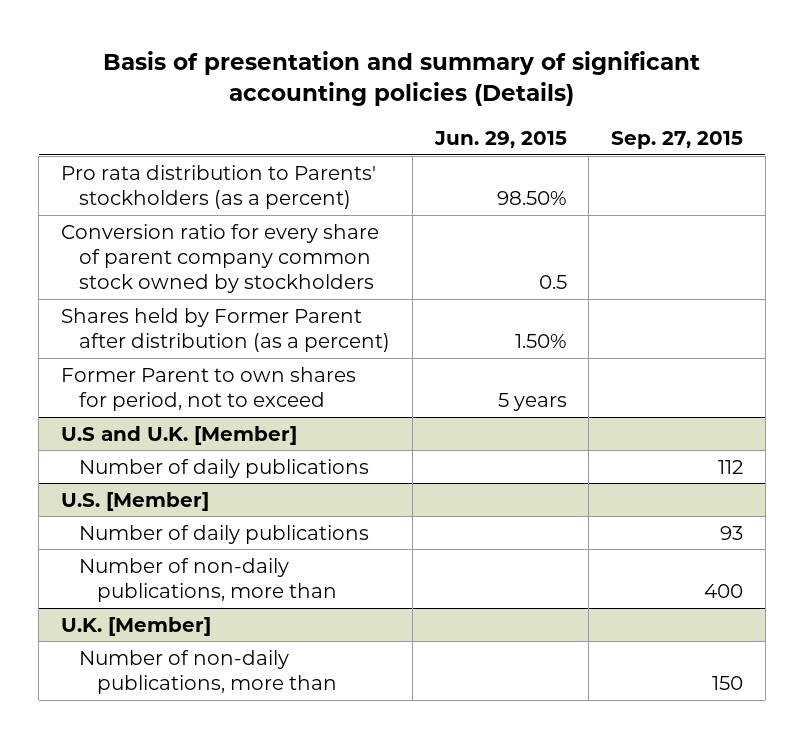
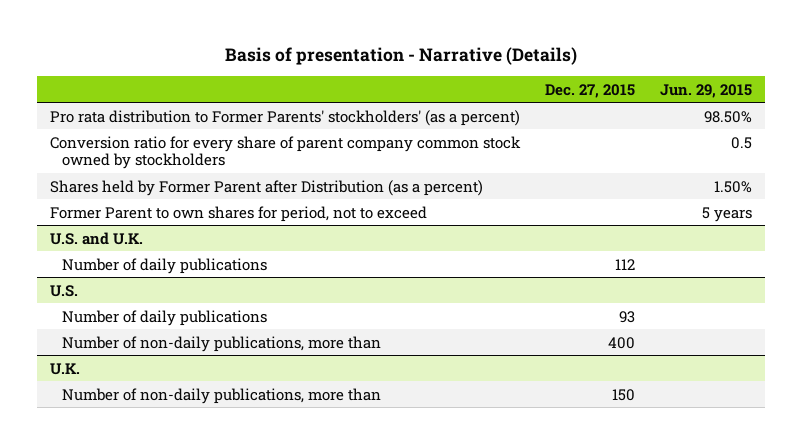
[102,51,700,107] Basis of presentation and summary of significant accounting policies (Details) -> [225,46,578,65] Basis of presentation - Narrative (Details)
[610,131,743,150] Sep. 27, 2015 -> none
none -> [545,83,636,98] Dec. 27, 2015
[61,164,377,209] Pro rata distribution to Parents' stockholders (as a percent) -> [49,109,520,126] Pro rata distribution to Former Parents' stockholders' (as a percent)
[61,307,391,352] Shares held by Former Parent after distribution (as a percent) -> [49,179,483,196] Shares held by Former Parent after Distribution (as a percent)
[61,425,298,445] U.S and U.K. [Member] -> [49,231,143,245] U.S. and U.K.
[61,491,210,511] U.S. [Member] -> [49,284,78,297] U.S.
[61,616,212,636] U.K. [Member] -> [49,362,80,375] U.K.

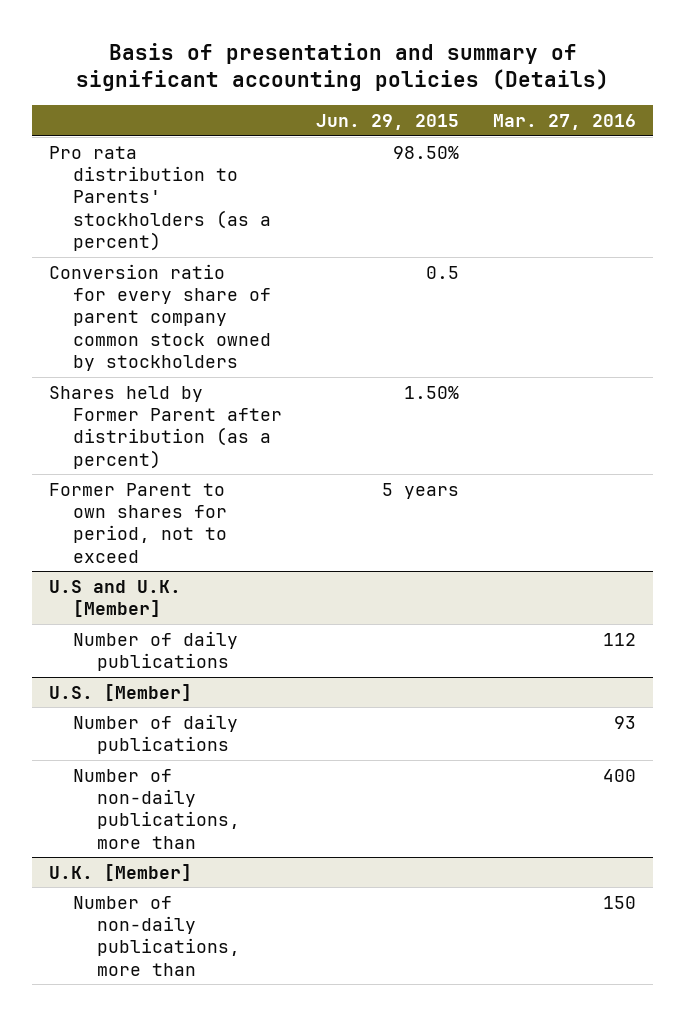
[225,46,578,65] Basis of presentation - Narrative (Details) -> [75,42,609,92] Basis of presentation and summary of significant accounting policies (Details)
[545,83,636,98] Dec. 27, 2015 -> none
none -> [492,113,636,130] Mar. 27, 2016
[49,109,520,126] Pro rata distribution to Former Parents' stockholders' (as a percent) -> [49,145,272,252] Pro rata distribution to Parents' stockholders (as a percent)
[49,179,483,196] Shares held by Former Parent after Distribution (as a percent) -> [49,385,283,469] Shares held by Former Parent after distribution (as a percent)
[49,231,143,245] U.S. and U.K. -> [49,579,182,618] U.S and U.K. [Member]
[49,284,78,297] U.S. -> [49,683,193,701] U.S. [Member]
[49,362,80,375] U.K. -> [49,863,193,881] U.K. [Member]

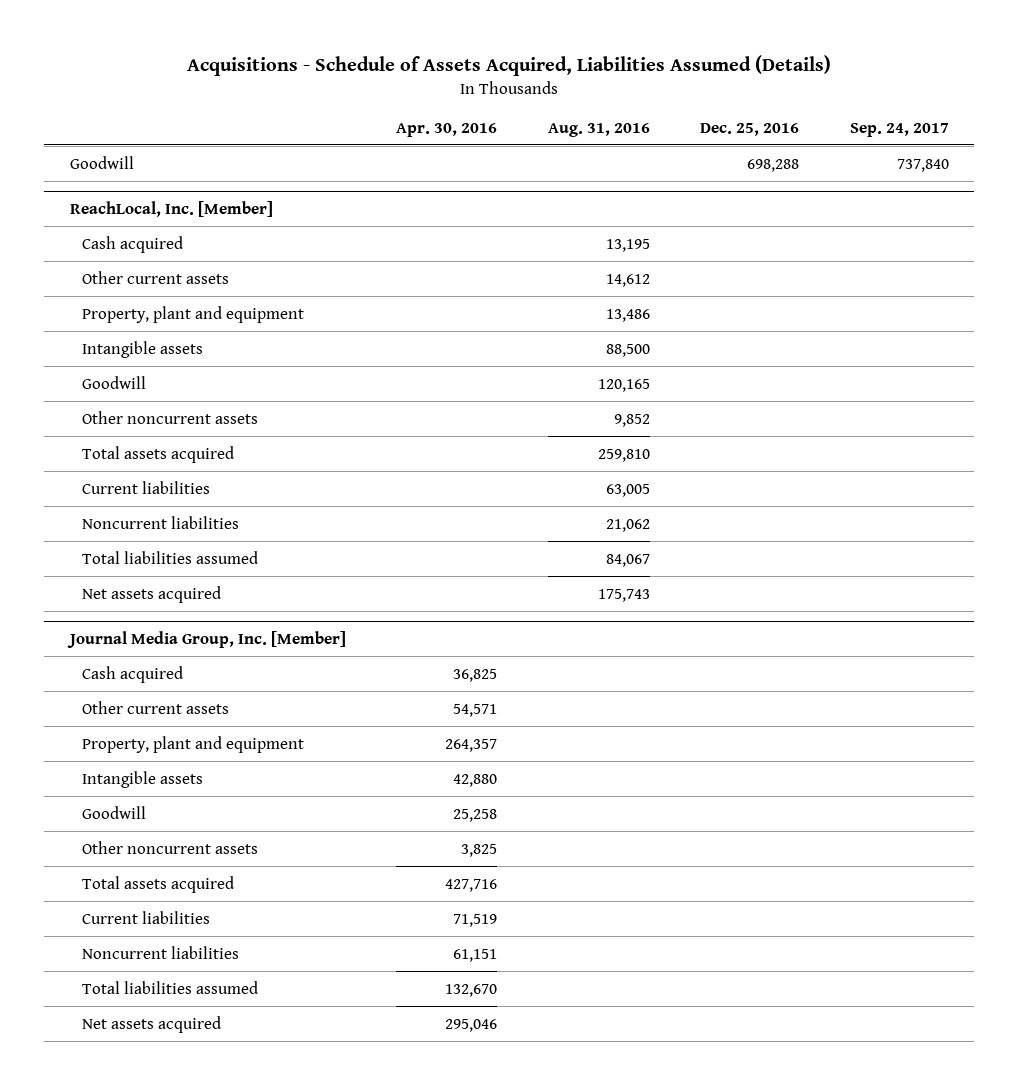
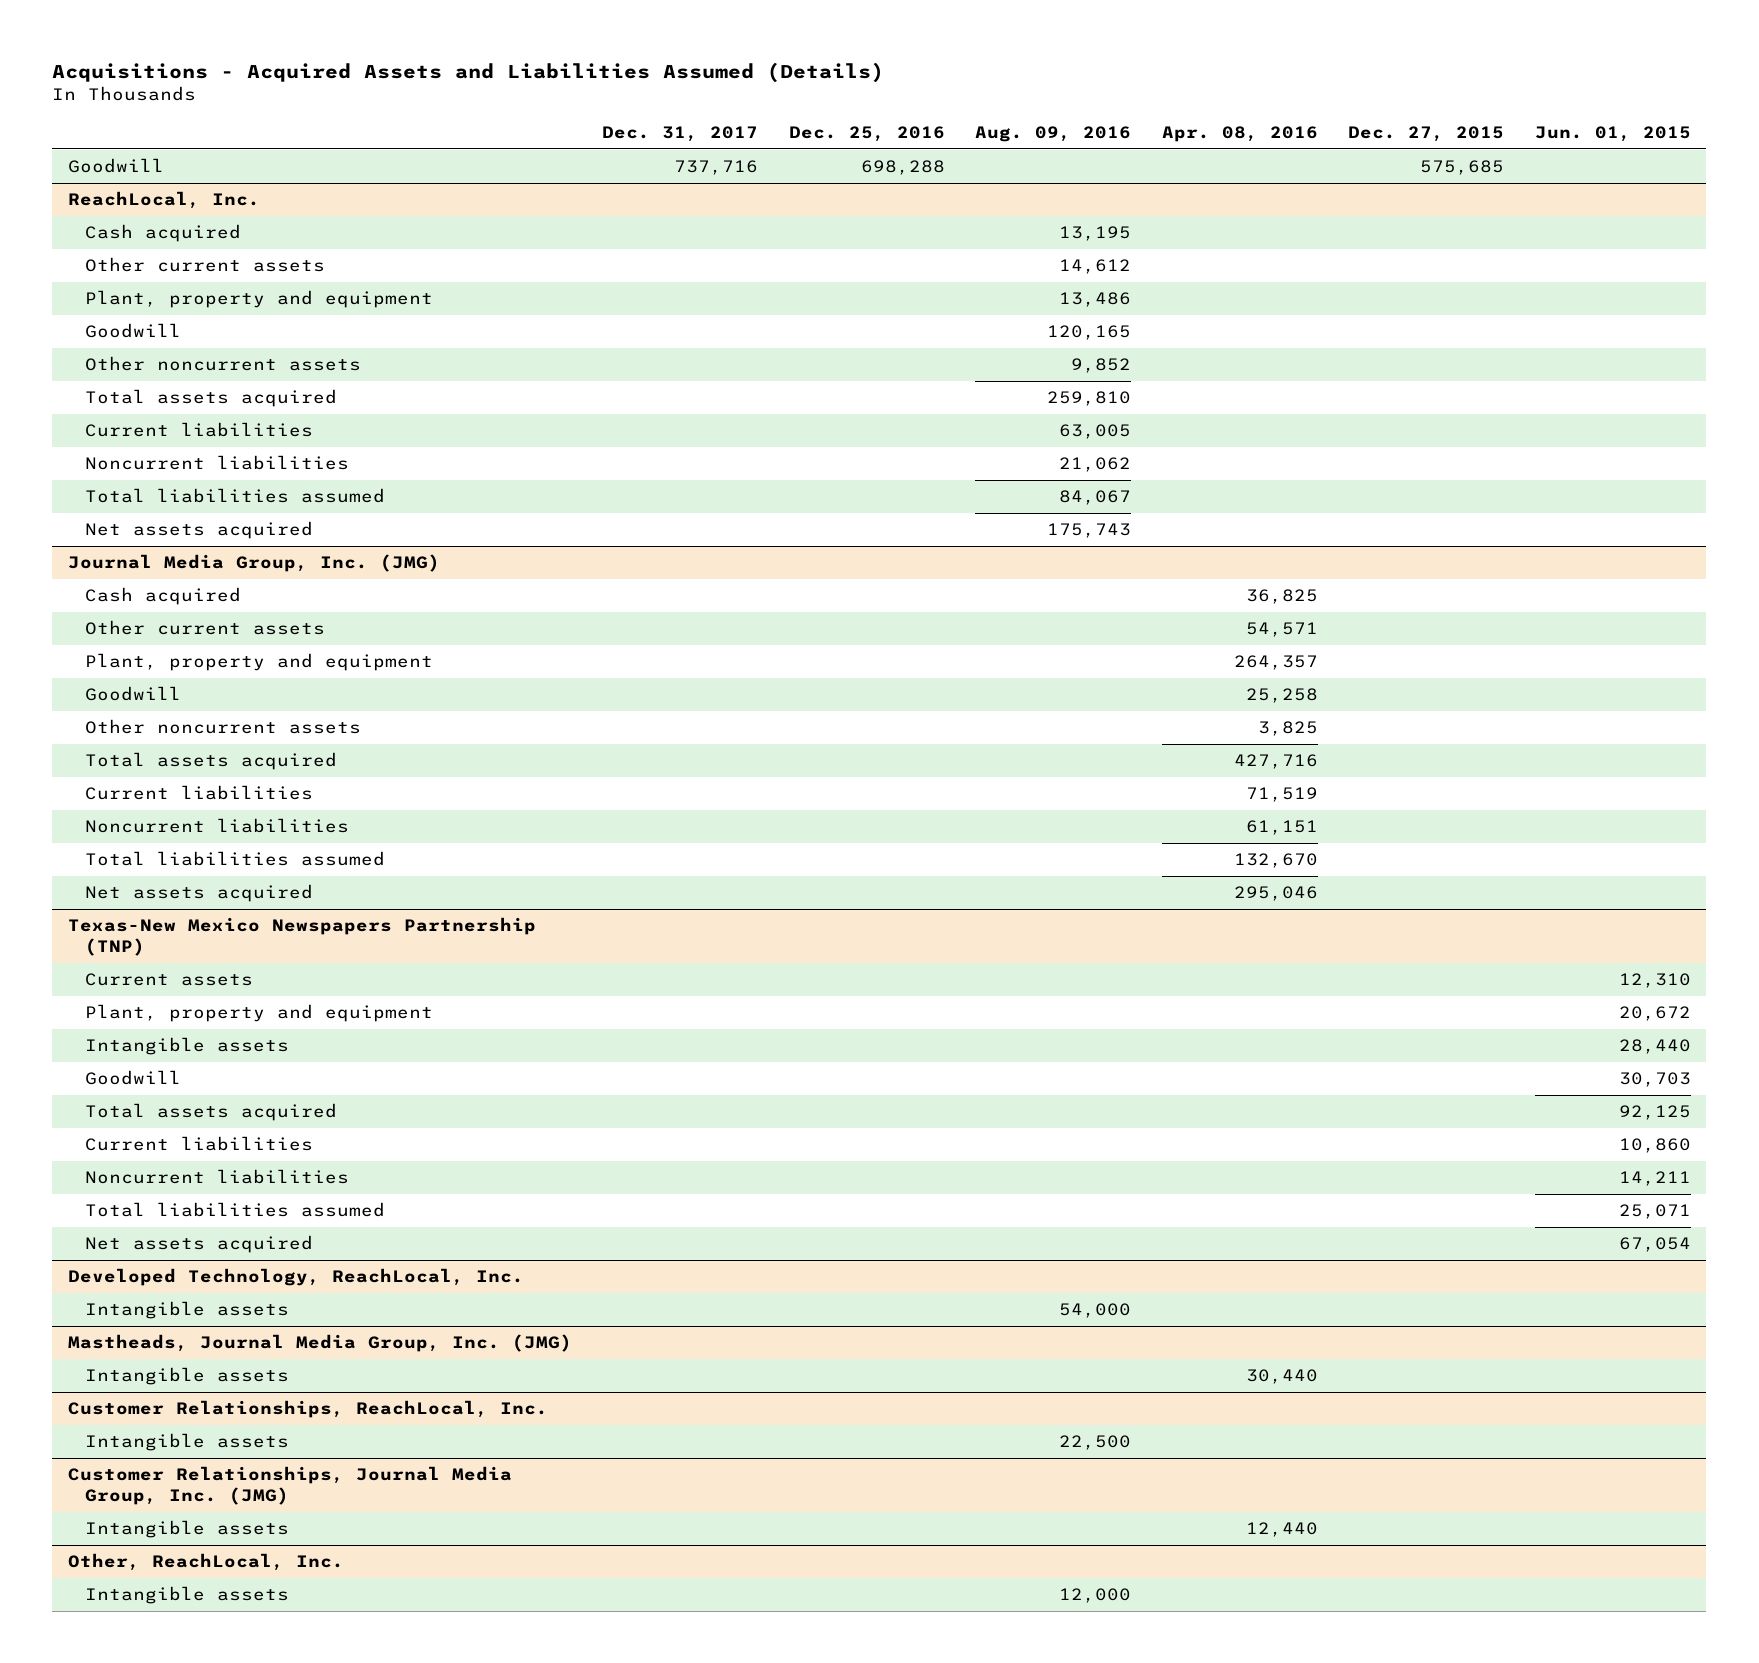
[187,54,832,76] Acquisitions - Schedule of Assets Acquired, Liabilities Assumed (Details) -> [52,61,885,83] Acquisitions - Acquired Assets and Liabilities Assumed (Details)
[396,122,498,137] Apr. 30, 2016 -> none
[547,122,650,137] Aug. 31, 2016 -> none
[849,122,949,137] Sep. 24, 2017 -> none
none -> [602,126,759,143] Dec. 31, 2017
none -> [975,126,1132,143] Aug. 09, 2016
none -> [1161,126,1318,143] Apr. 08, 2016
none -> [1348,126,1505,143] Dec. 27, 2015
none -> [1535,126,1692,143] Jun. 01, 2015
[69,201,273,218] ReachLocal, Inc. [Member] -> [67,191,260,210] ReachLocal, Inc.
[81,340,203,358] Intangible assets -> none
[81,305,304,323] Property, plant and equipment -> [84,290,433,309] Plant, property and equipment
[66,631,346,649] Journal Media Group, Inc. [Member] -> [67,554,440,573] Journal Media Group, Inc. (JMG)
[81,770,203,788] Intangible assets -> none
[81,735,304,753] Property, plant and equipment -> [84,653,433,672] Plant, property and equipment
none -> [67,917,536,957] Texas-New Mexico Newspapers Partnership (TNP)
none -> [84,973,253,987] Current assets
none -> [84,1004,433,1023] Plant, property and equipment
none -> [84,1037,289,1056] Intangible assets
none -> [84,1070,181,1086] Goodwill
none -> [84,1103,337,1122] Total assets acquired
none -> [84,1136,313,1152] Current liabilities
none -> [84,1169,349,1185] Noncurrent liabilities
none -> [84,1202,385,1218] Total liabilities assumed
none -> [84,1235,313,1254] Net assets acquired
none -> [67,1268,524,1287] Developed Technology, ReachLocal, Inc.
none -> [84,1301,289,1320] Intangible assets
none -> [67,1334,572,1353] Mastheads, Journal Media Group, Inc. (JMG)
none -> [84,1367,289,1386] Intangible assets
none -> [67,1400,548,1419] Customer Relationships, ReachLocal, Inc.
none -> [84,1433,289,1452] Intangible assets
none -> [67,1466,512,1506] Customer Relationships, Journal Media Group, Inc. (JMG)
none -> [84,1520,289,1539] Intangible assets
none -> [67,1553,344,1572] Other, ReachLocal, Inc.
none -> [84,1586,289,1605] Intangible assets

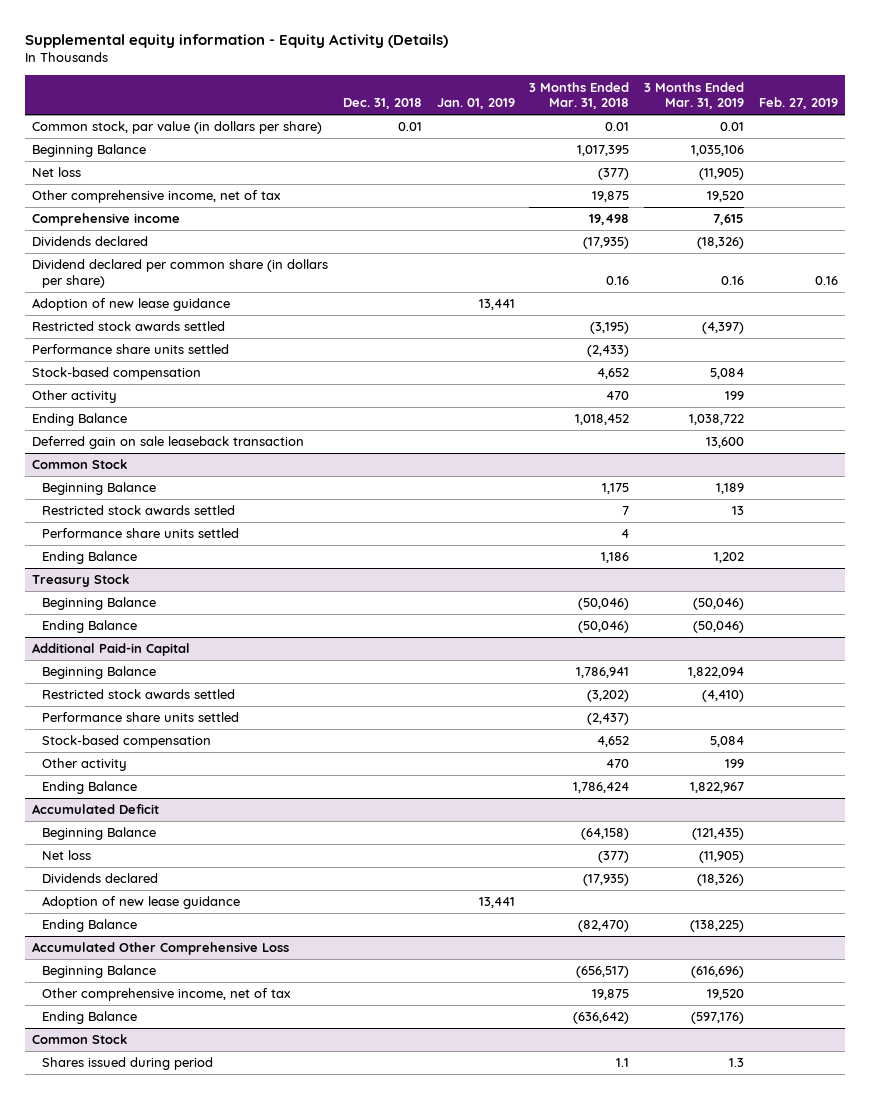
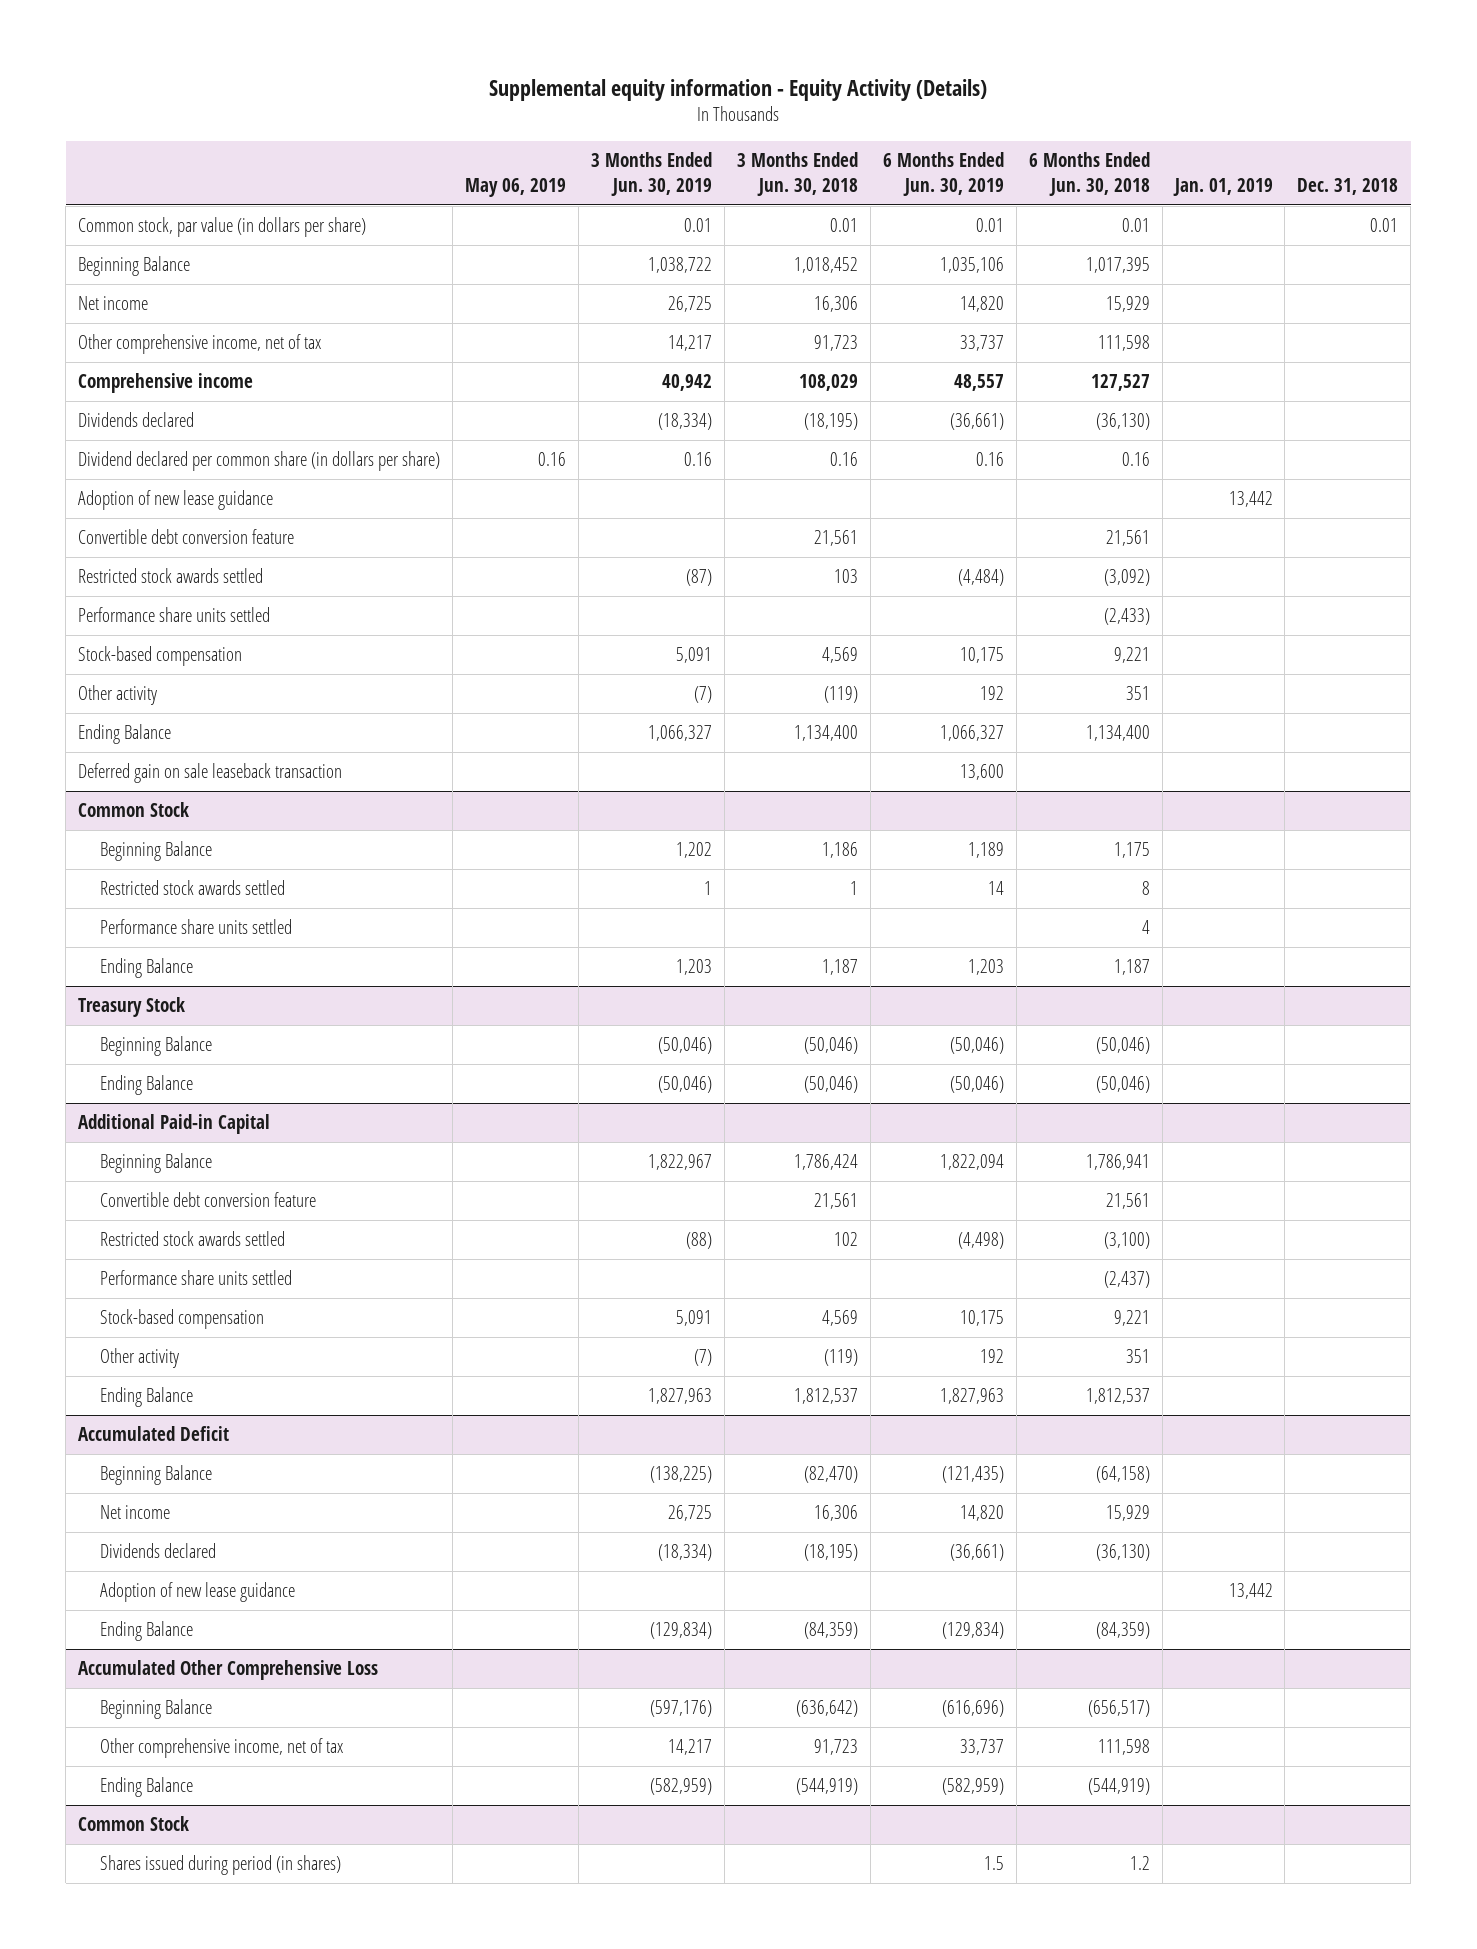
[529,81,630,110] 3 Months Ended Mar. 31, 2018 -> none
[644,81,745,110] 3 Months Ended Mar. 31, 2019 -> none
[759,97,839,110] Feb. 27, 2019 -> none
none -> [465,177,567,197] May 06, 2019
none -> [590,152,712,196] 3 Months Ended Jun. 30, 2019
none -> [736,152,858,196] 3 Months Ended Jun. 30, 2018
none -> [882,152,1004,196] 6 Months Ended Jun. 30, 2019
none -> [1028,152,1150,196] 6 Months Ended Jun. 30, 2018
[32,167,82,178] Net loss -> [78,296,149,311] Net income
[478,299,515,311] 13,441 -> [1228,491,1273,508] 13,442
none -> [78,529,295,545] Convertible debt conversion feature
none -> [99,1192,316,1208] Convertible debt conversion feature
[41,850,91,861] Net loss -> [99,1505,170,1520] Net income
[478,897,515,909] 13,441 -> [1228,1583,1273,1600] 13,442
[41,1057,213,1071] Shares issued during period -> [99,1855,341,1876] Shares issued during period (in shares)

